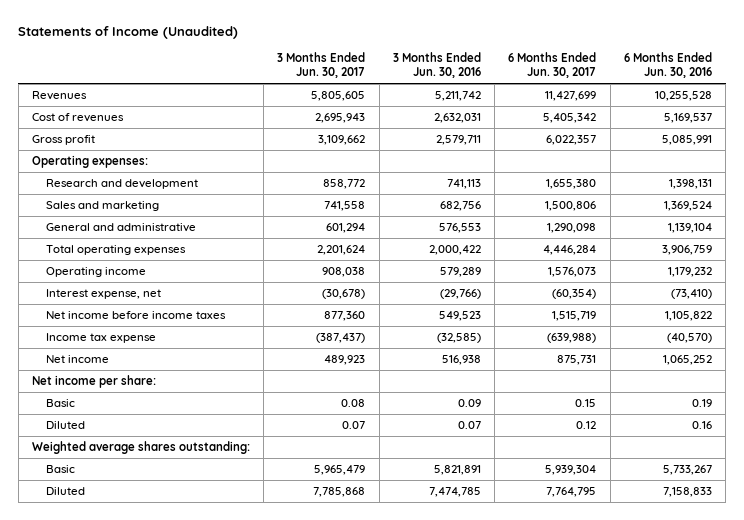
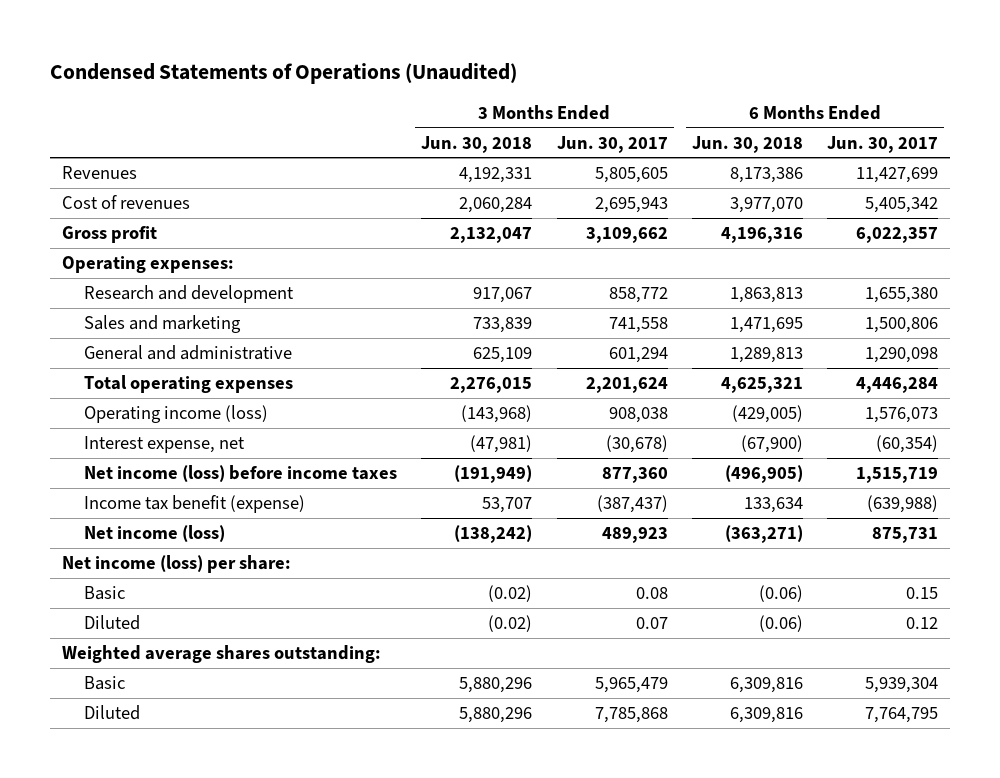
[18,25,239,39] Statements of Income (Unaudited) -> [50,63,518,85] Condensed Statements of Operations (Unaudited)
[392,52,481,79] 3 Months Ended Jun. 30, 2016 -> none
[623,52,712,79] 6 Months Ended Jun. 30, 2016 -> none
none -> [421,135,533,153] Jun. 30, 2018
none -> [691,135,803,153] Jun. 30, 2018
[46,266,147,277] Operating income -> [84,404,269,423] Operating income (loss)
[46,310,227,319] Net income before income taxes -> [84,464,398,482] Net income (loss) before income taxes
[46,332,157,343] Income tax expense -> [84,494,306,513] Income tax benefit (expense)
[46,354,110,363] Net income -> [84,524,226,542] Net income (loss)
[31,374,156,388] Net income per share: -> [62,554,292,573] Net income (loss) per share:

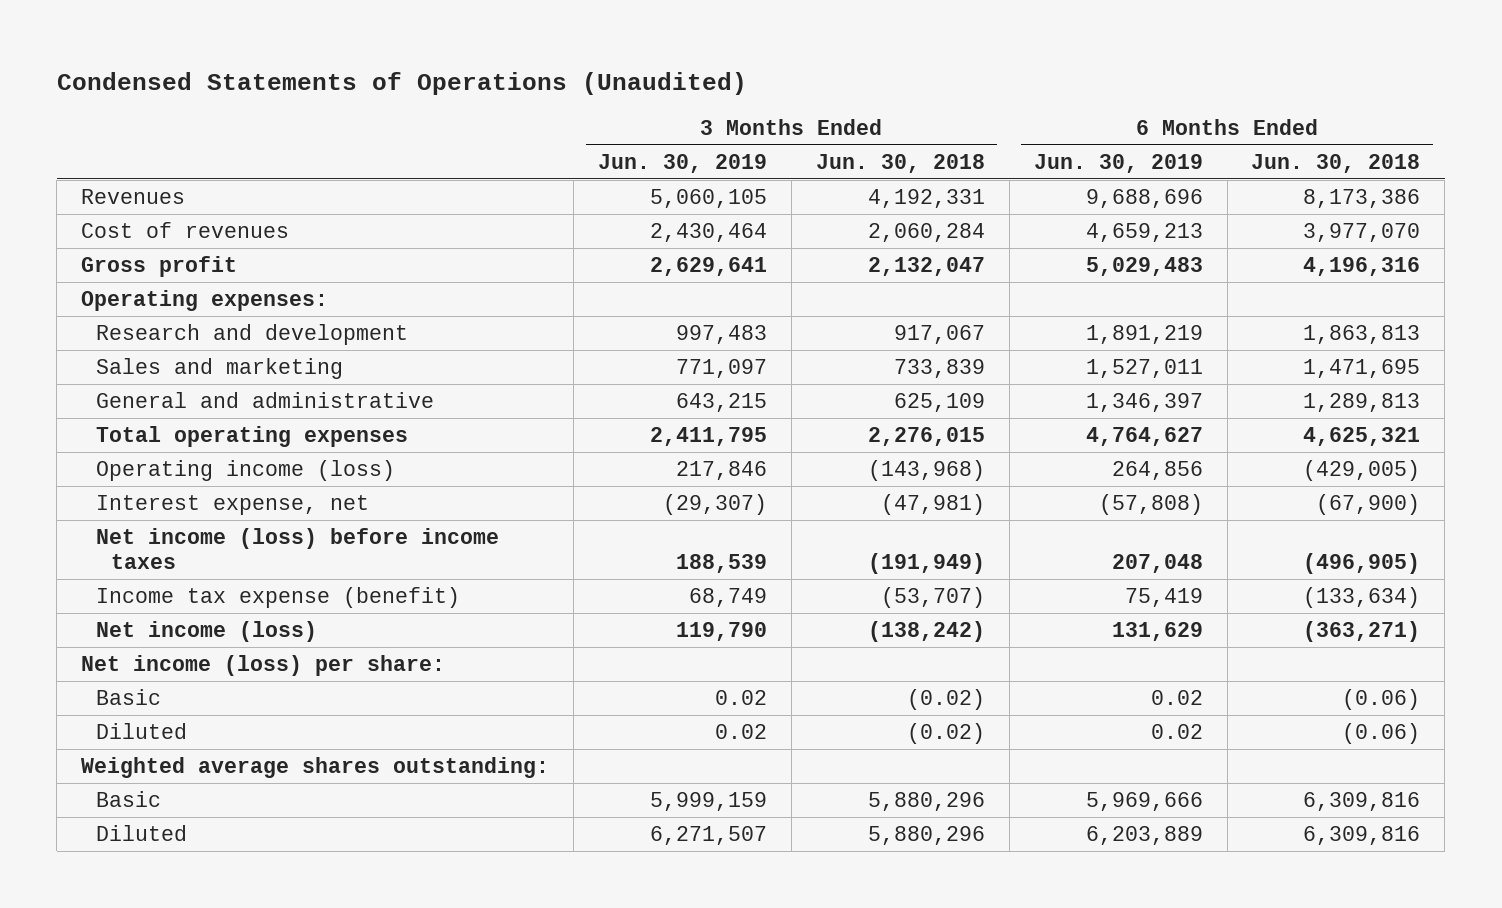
[556,135,668,153] Jun. 30, 2017 -> none
[827,135,939,153] Jun. 30, 2017 -> none
none -> [597,153,767,173] Jun. 30, 2019
none -> [1033,153,1203,173] Jun. 30, 2019
[84,494,306,513] Income tax benefit (expense) -> [96,586,461,608] Income tax expense (benefit)
[482,496,533,513] 53,707 -> [880,586,985,608] (53,707)
[743,496,803,513] 133,634 -> [1303,586,1421,608] (133,634)

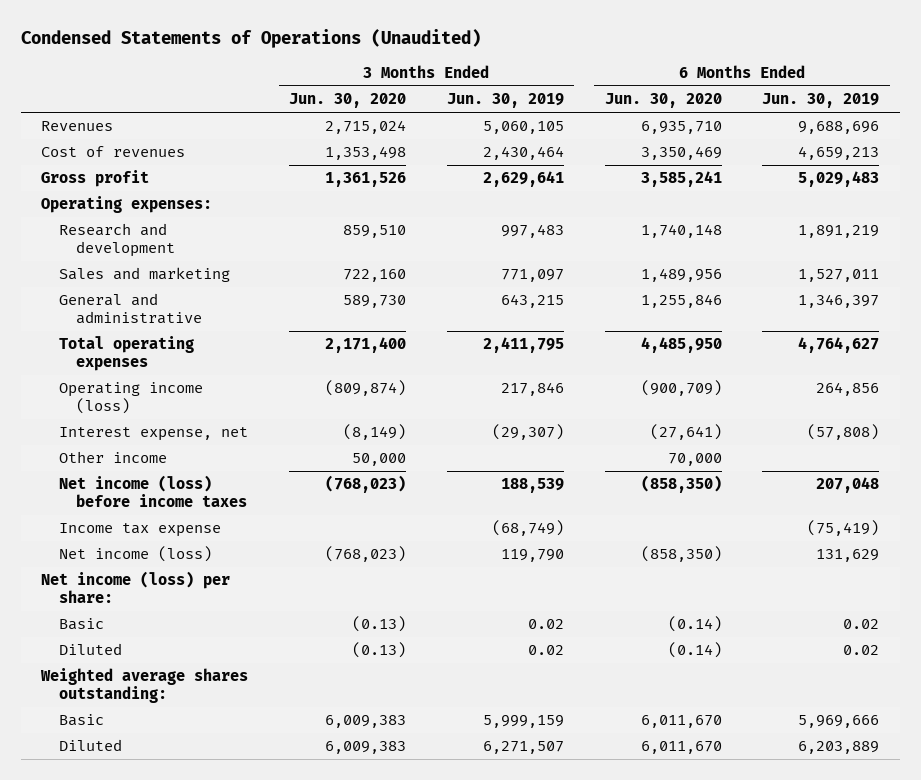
[815,153,985,173] Jun. 30, 2018 -> none
[1251,153,1421,173] Jun. 30, 2018 -> none
none -> [289,93,407,109] Jun. 30, 2020
none -> [604,93,722,109] Jun. 30, 2020
none -> [58,451,167,464] Other income
[96,586,461,608] Income tax expense (benefit) -> [58,523,221,538] Income tax expense
[688,587,767,607] 68,749 -> [491,520,564,537] (68,749)
[1124,587,1203,607] 75,419 -> [807,520,880,537] (75,419)

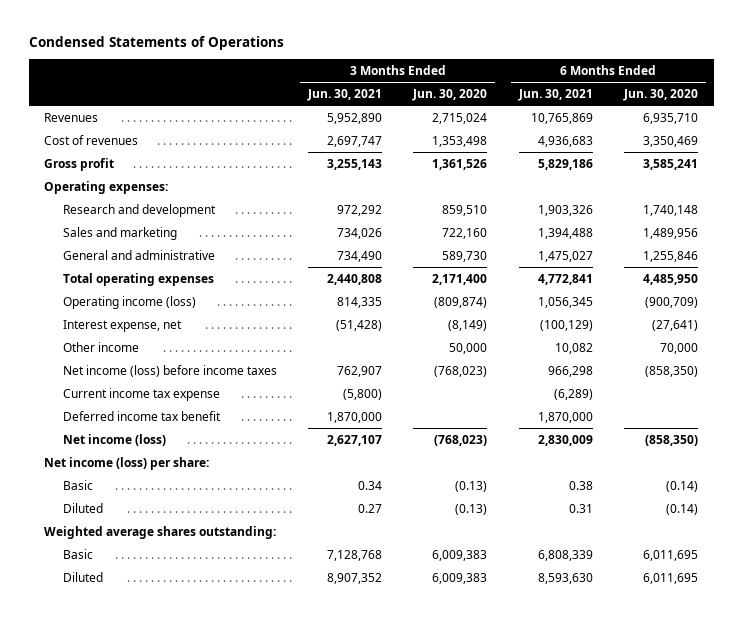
[20,29,481,49] Condensed Statements of Operations (Unaudited) -> [28,35,284,50] Condensed Statements of Operations
[446,93,564,109] Jun. 30, 2019 -> none
[762,93,880,109] Jun. 30, 2019 -> none
none -> [306,88,382,101] Jun. 30, 2021
none -> [517,88,593,101] Jun. 30, 2021
[58,523,221,538] Income tax expense -> [62,387,220,401] Current income tax expense
none -> [62,410,221,421] Deferred income tax benefit
[640,715,722,729] 6,011,670 -> [643,549,699,561] 6,011,695
[640,741,722,755] 6,011,670 -> [643,572,699,584] 6,011,695

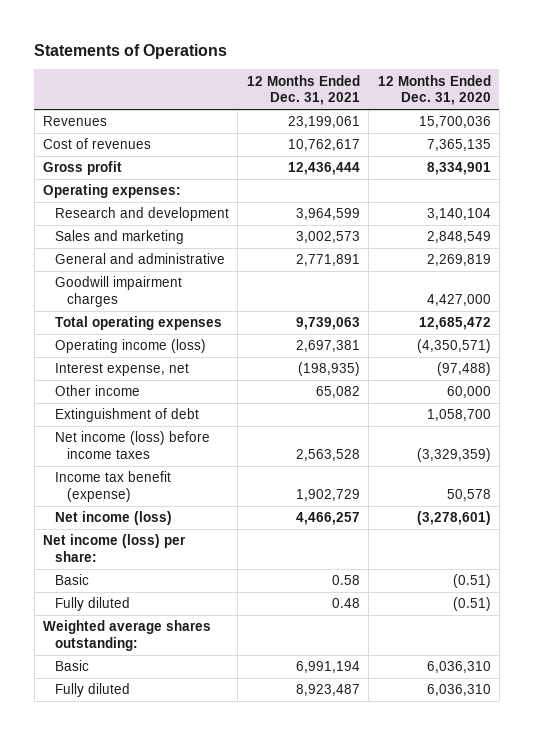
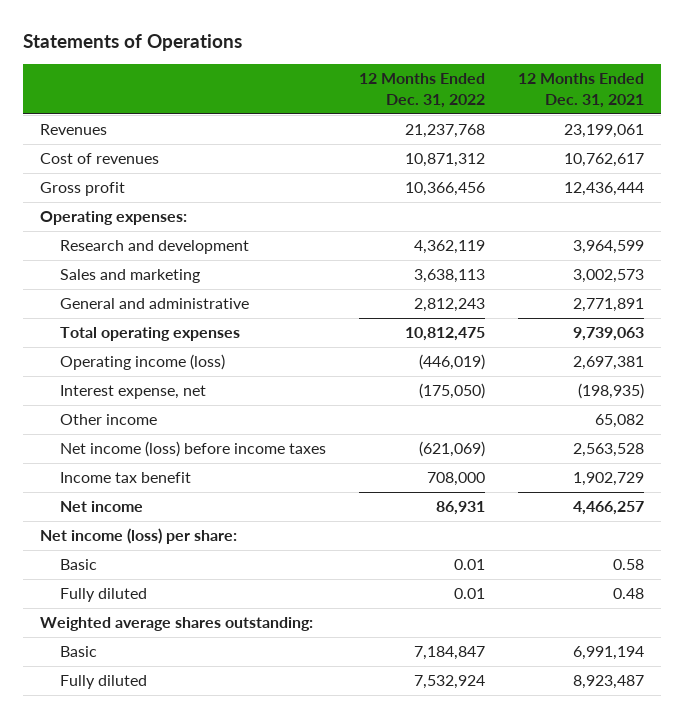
[377,74,491,106] 12 Months Ended Dec. 31, 2020 -> none
none -> [358,73,485,109] 12 Months Ended Dec. 31, 2022
[54,276,182,307] Goodwill impairment charges -> none
[54,408,199,423] Extinguishment of debt -> none
[54,471,171,502] Income tax benefit (expense) -> [59,472,191,484] Income tax benefit
[54,511,172,526] Net income (loss) -> [59,501,143,513] Net income

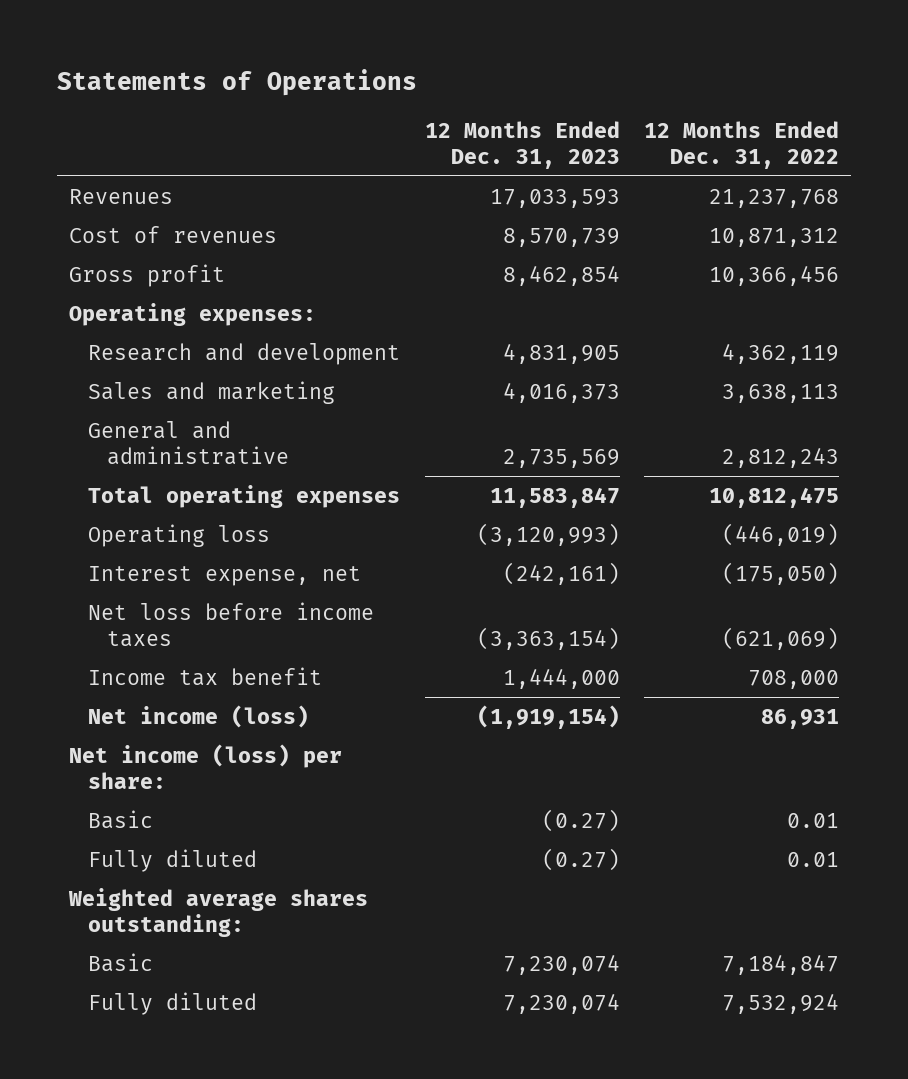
[518,73,645,109] 12 Months Ended Dec. 31, 2021 -> none
none -> [424,120,620,169] 12 Months Ended Dec. 31, 2023
[59,354,225,371] Operating income (loss) -> [88,524,271,548] Operating loss
[59,414,157,426] Other income -> none
[59,441,326,458] Net income (loss) before income taxes -> [88,602,375,647] Net loss before income taxes
[59,501,143,513] Net income -> [88,705,310,729] Net income (loss)

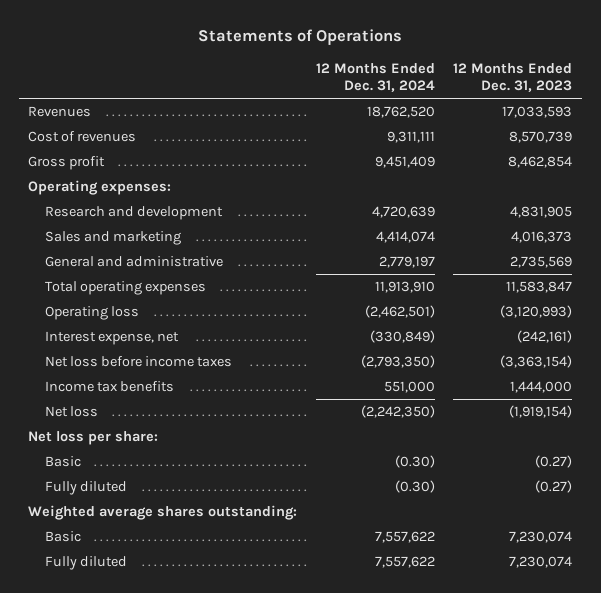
[643,120,839,169] 12 Months Ended Dec. 31, 2022 -> none
none -> [315,62,435,93] 12 Months Ended Dec. 31, 2024
[88,667,323,687] Income tax benefit -> [44,381,174,393] Income tax benefits
[88,705,310,729] Net income (loss) -> [44,406,98,418] Net loss
[69,744,343,789] Net income (loss) per share: -> [28,431,159,446] Net loss per share:

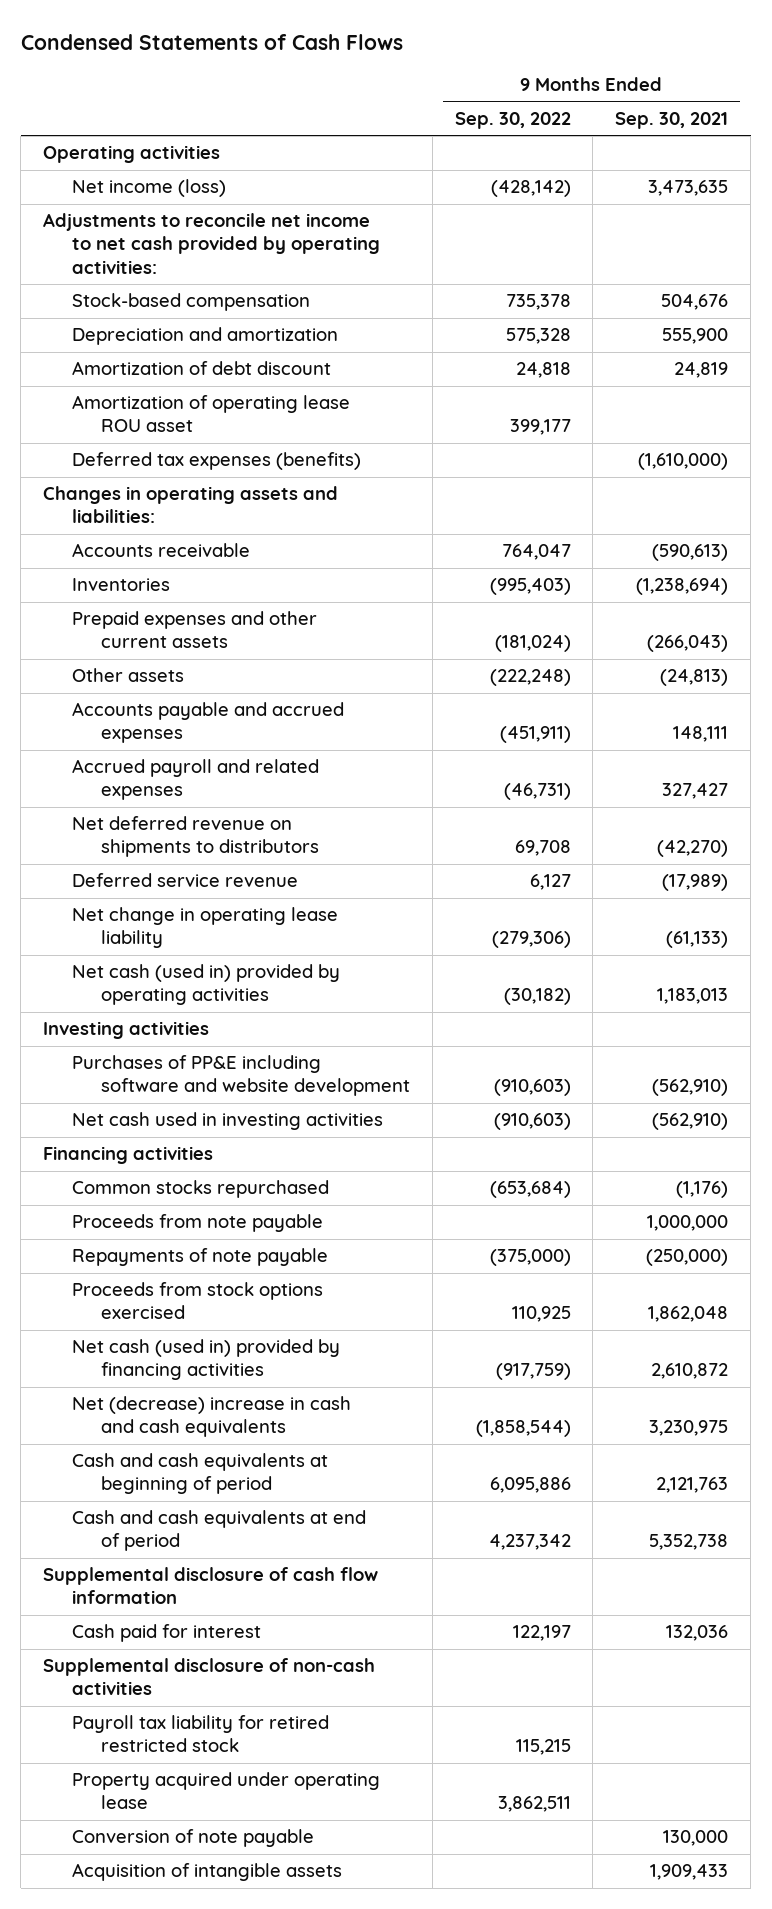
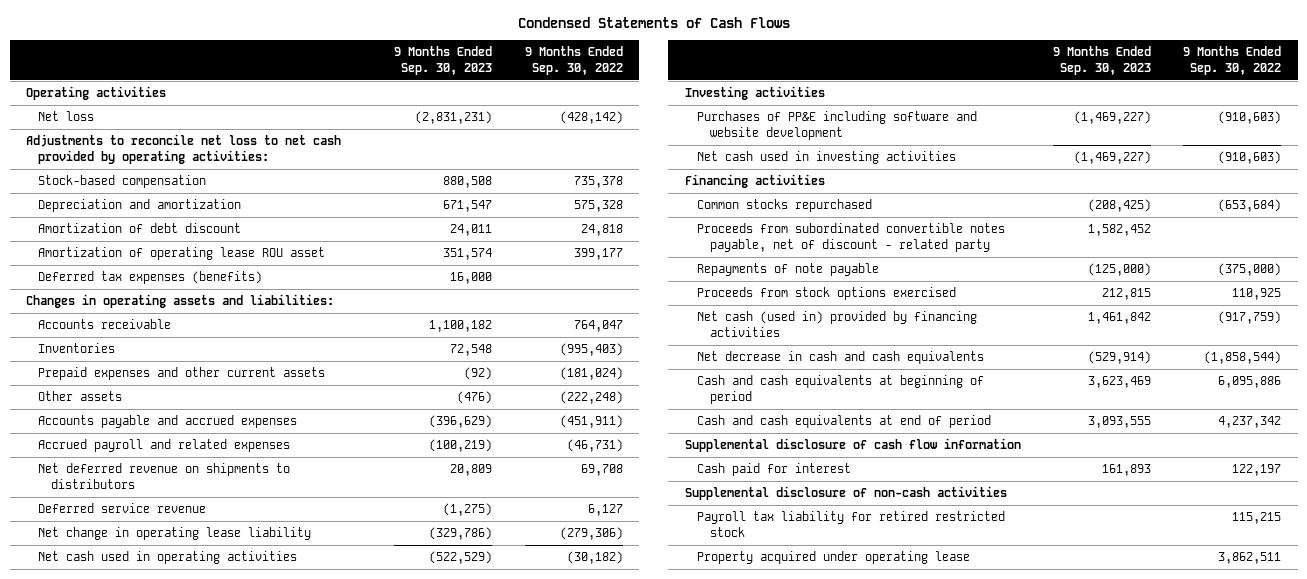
[615,112,729,130] Sep. 30, 2021 -> none
none -> [394,46,493,75] 9 Months Ended Sep. 30, 2023
[72,179,227,198] Net income (loss) -> [38,111,95,122] Net loss
[43,213,381,274] Adjustments to reconcile net income to net cash provided by operating activities: -> [25,134,341,164] Adjustments to reconcile net loss to net cash provided by operating activities:
[72,964,341,1006] Net cash (used in) provided by operating activities -> [38,551,298,565] Net cash used in operating activities
[72,1214,324,1233] Proceeds from note payable -> none
none -> [697,223,1006,252] Proceeds from subordinated convertible notes payable, net of discount - related party
[72,1396,352,1438] Net (decrease) increase in cash and cash equivalents -> [697,351,985,365] Net decrease in cash and cash equivalents
[72,1829,315,1848] Conversion of note payable -> none
[72,1863,343,1882] Acquisition of intangible assets -> none

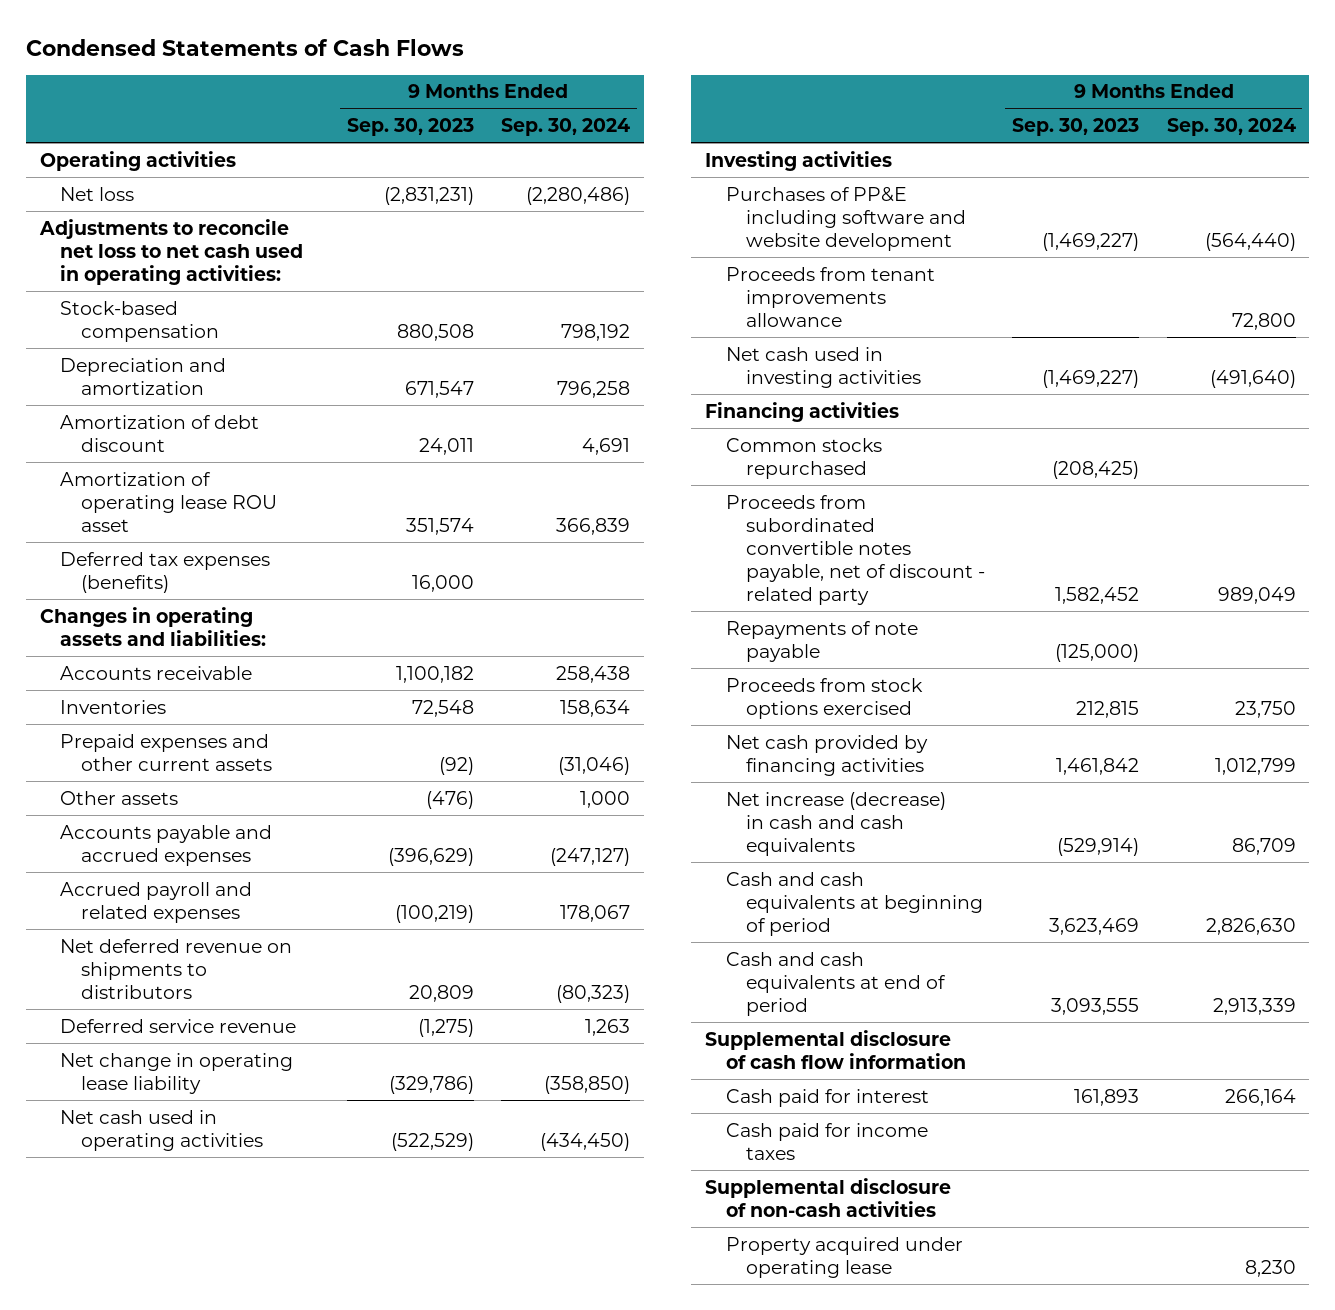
[524,46,623,75] 9 Months Ended Sep. 30, 2022 -> none
none -> [501,118,631,137] Sep. 30, 2024
[25,134,341,164] Adjustments to reconcile net loss to net cash provided by operating activities: -> [38,218,304,285] Adjustments to reconcile net loss to net cash used in operating activities:
none -> [725,266,935,327] Proceeds from tenant improvements allowance
[697,311,978,337] Net cash (used in) provided by financing activities -> [725,734,928,776] Net cash provided by financing activities
[697,351,985,365] Net decrease in cash and cash equivalents -> [725,791,946,856] Net increase (decrease) in cash and cash equivalents
none -> [725,1122,928,1160] Cash paid for income taxes
[697,511,1006,537] Payroll tax liability for retired restricted stock -> none

